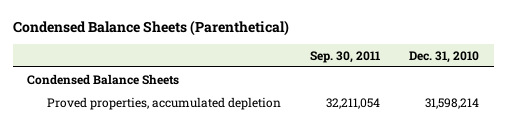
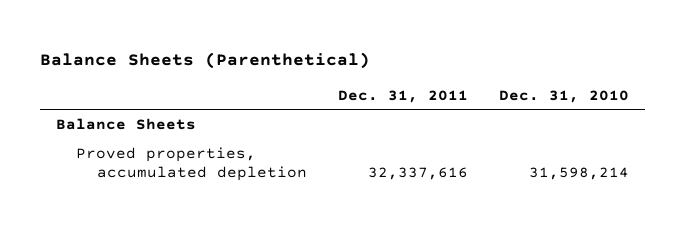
[12,19,289,36] Condensed Balance Sheets (Parenthetical) -> [40,51,371,69] Balance Sheets (Parenthetical)
[309,50,380,63] Sep. 30, 2011 -> none
none -> [338,89,469,103] Dec. 31, 2011
[27,73,180,85] Condensed Balance Sheets -> [55,118,196,131] Balance Sheets

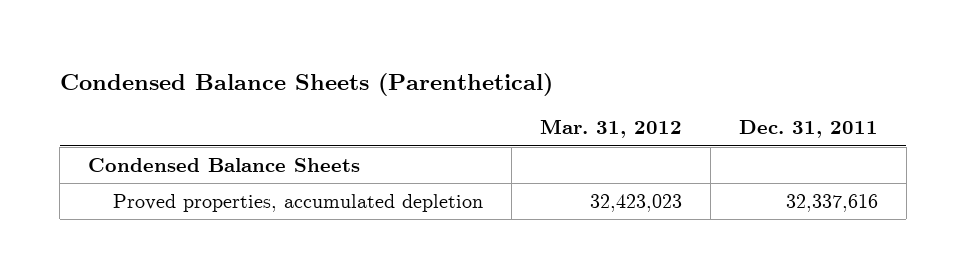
[40,51,371,69] Balance Sheets (Parenthetical) -> [59,72,553,96] Condensed Balance Sheets (Parenthetical)
[499,89,630,103] Dec. 31, 2010 -> none
none -> [539,119,682,139] Mar. 31, 2012
[55,118,196,131] Balance Sheets -> [88,157,361,172] Condensed Balance Sheets

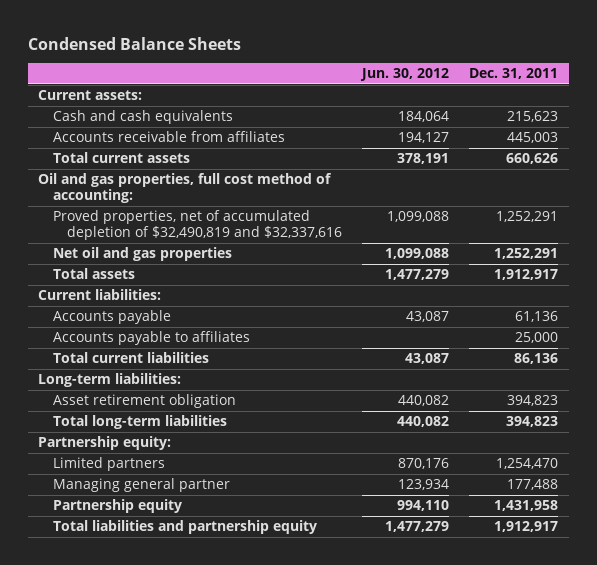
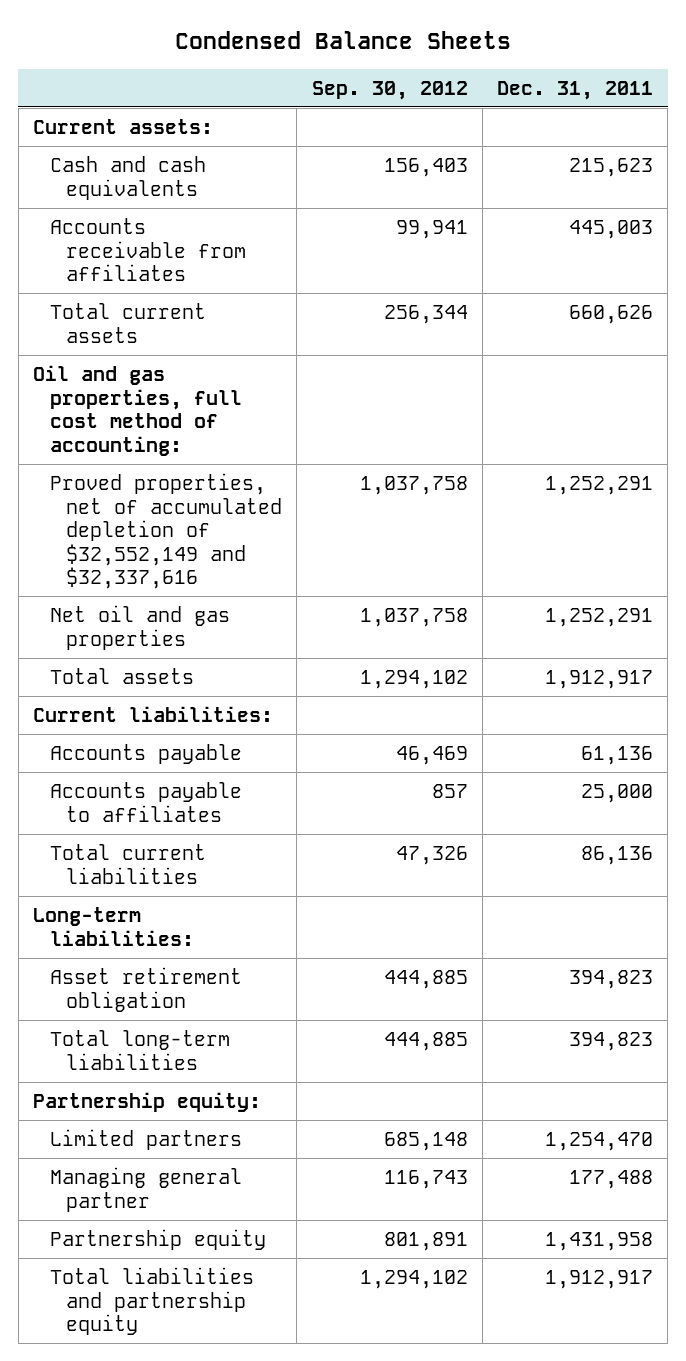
[360,68,450,82] Jun. 30, 2012 -> none
none -> [311,80,468,100] Sep. 30, 2012
[52,210,343,241] Proved properties, net of accumulated depletion of $32,490,819 and $32,337,616 -> [49,472,283,590] Proved properties, net of accumulated depletion of $32,552,149 and $32,337,616

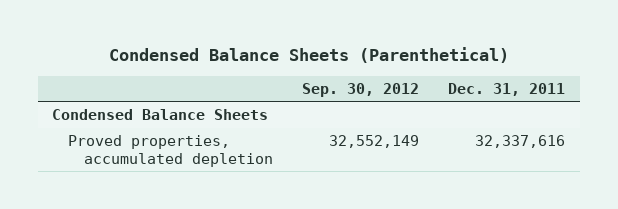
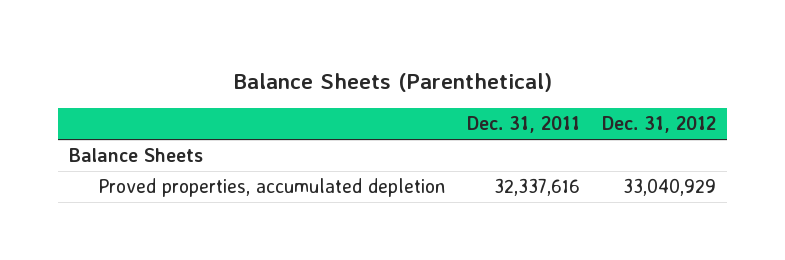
[108,46,509,63] Condensed Balance Sheets (Parenthetical) -> [233,72,552,92] Balance Sheets (Parenthetical)
[301,82,419,97] Sep. 30, 2012 -> none
none -> [601,116,716,134] Dec. 31, 2012
[52,109,269,121] Condensed Balance Sheets -> [69,148,204,163] Balance Sheets

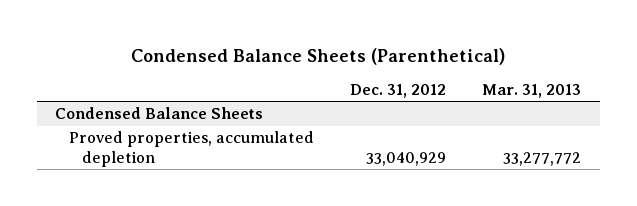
[233,72,552,92] Balance Sheets (Parenthetical) -> [131,47,506,65] Condensed Balance Sheets (Parenthetical)
[467,116,581,134] Dec. 31, 2011 -> none
none -> [482,83,582,98] Mar. 31, 2013
[69,148,204,163] Balance Sheets -> [55,107,264,120] Condensed Balance Sheets

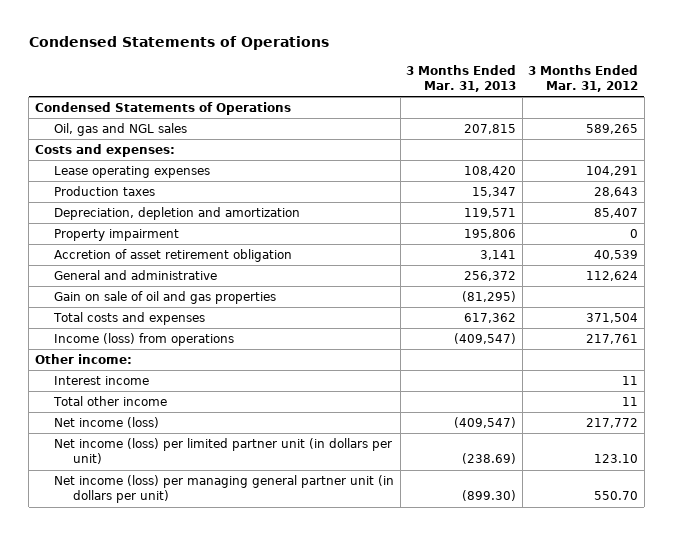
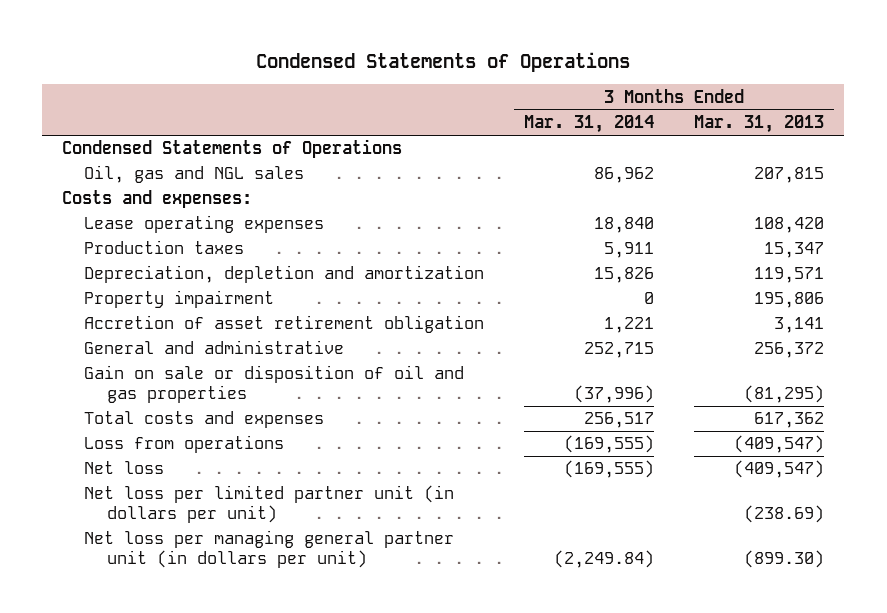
[528,64,639,92] 3 Months Ended Mar. 31, 2012 -> none
none -> [524,115,655,134] Mar. 31, 2014
[53,291,276,305] Gain on sale of oil and gas properties -> [84,365,465,403] Gain on sale or disposition of oil and gas properties
[34,354,132,365] Other income: -> none
[53,376,149,386] Interest income -> none
[52,396,167,407] Total other income -> none
[53,333,234,347] Income (loss) from operations -> [84,435,285,454] Loss from operations
[53,417,159,429] Net income (loss) -> [84,461,165,475] Net loss
[53,438,392,465] Net income (loss) per limited partner unit (in dollars per unit) -> [84,485,455,523] Net loss per limited partner unit (in dollars per unit)
[53,475,394,504] Net income (loss) per managing general partner unit (in dollars per unit) -> [84,530,455,568] Net loss per managing general partner unit (in dollars per unit)

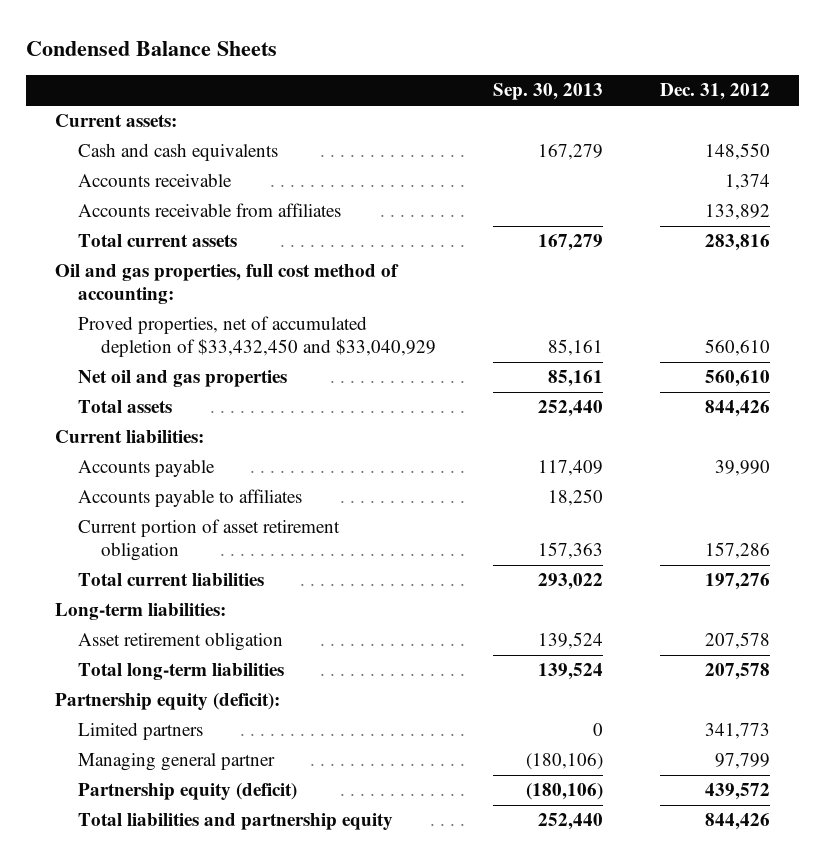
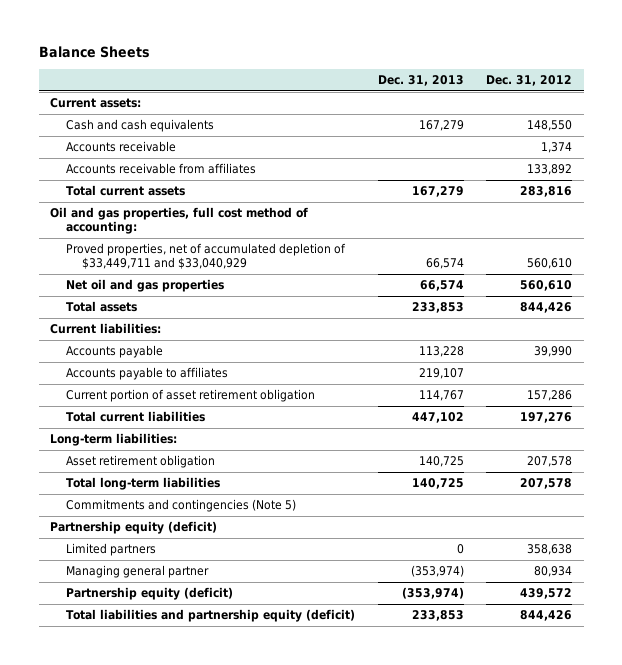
[26,41,278,57] Condensed Balance Sheets -> [38,46,150,59] Balance Sheets
[493,83,604,101] Sep. 30, 2013 -> none
none -> [377,75,464,87] Dec. 31, 2013
[78,316,437,357] Proved properties, net of accumulated depletion of $33,432,450 and $33,040,929 -> [65,243,346,270] Proved properties, net of accumulated depletion of $33,449,711 and $33,040,929
none -> [65,499,296,513] Commitments and contingencies (Note 5)
[54,693,280,711] Partnership equity (deficit): -> [49,521,217,535] Partnership equity (deficit)
[705,723,771,740] 341,773 -> [527,544,573,556] 358,638
[715,753,771,770] 97,799 -> [534,566,573,578] 80,934
[78,813,394,831] Total liabilities and partnership equity -> [65,609,355,623] Total liabilities and partnership equity (deficit)

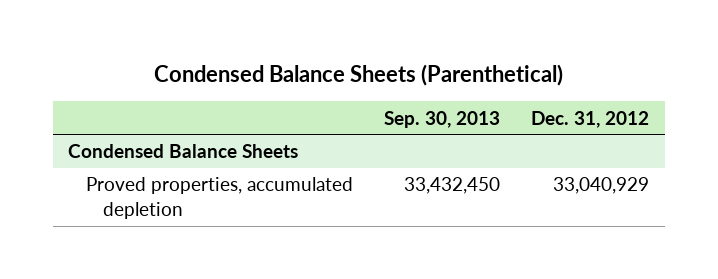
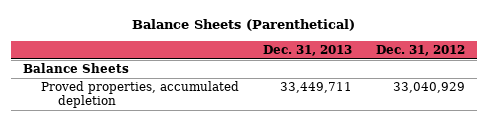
[153,64,563,87] Condensed Balance Sheets (Parenthetical) -> [131,19,355,32] Balance Sheets (Parenthetical)
[383,110,500,128] Sep. 30, 2013 -> none
none -> [262,44,352,56] Dec. 31, 2013
[68,144,299,159] Condensed Balance Sheets -> [23,63,130,74] Balance Sheets

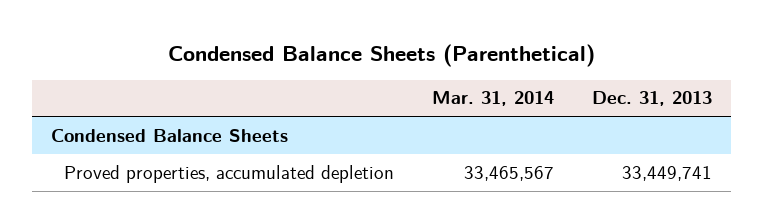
[131,19,355,32] Balance Sheets (Parenthetical) -> [167,43,595,67] Condensed Balance Sheets (Parenthetical)
[375,44,465,56] Dec. 31, 2012 -> none
none -> [432,91,555,107] Mar. 31, 2014
[23,63,130,74] Balance Sheets -> [50,128,288,142] Condensed Balance Sheets
[279,82,352,94] 33,449,711 -> [622,165,713,181] 33,449,741

